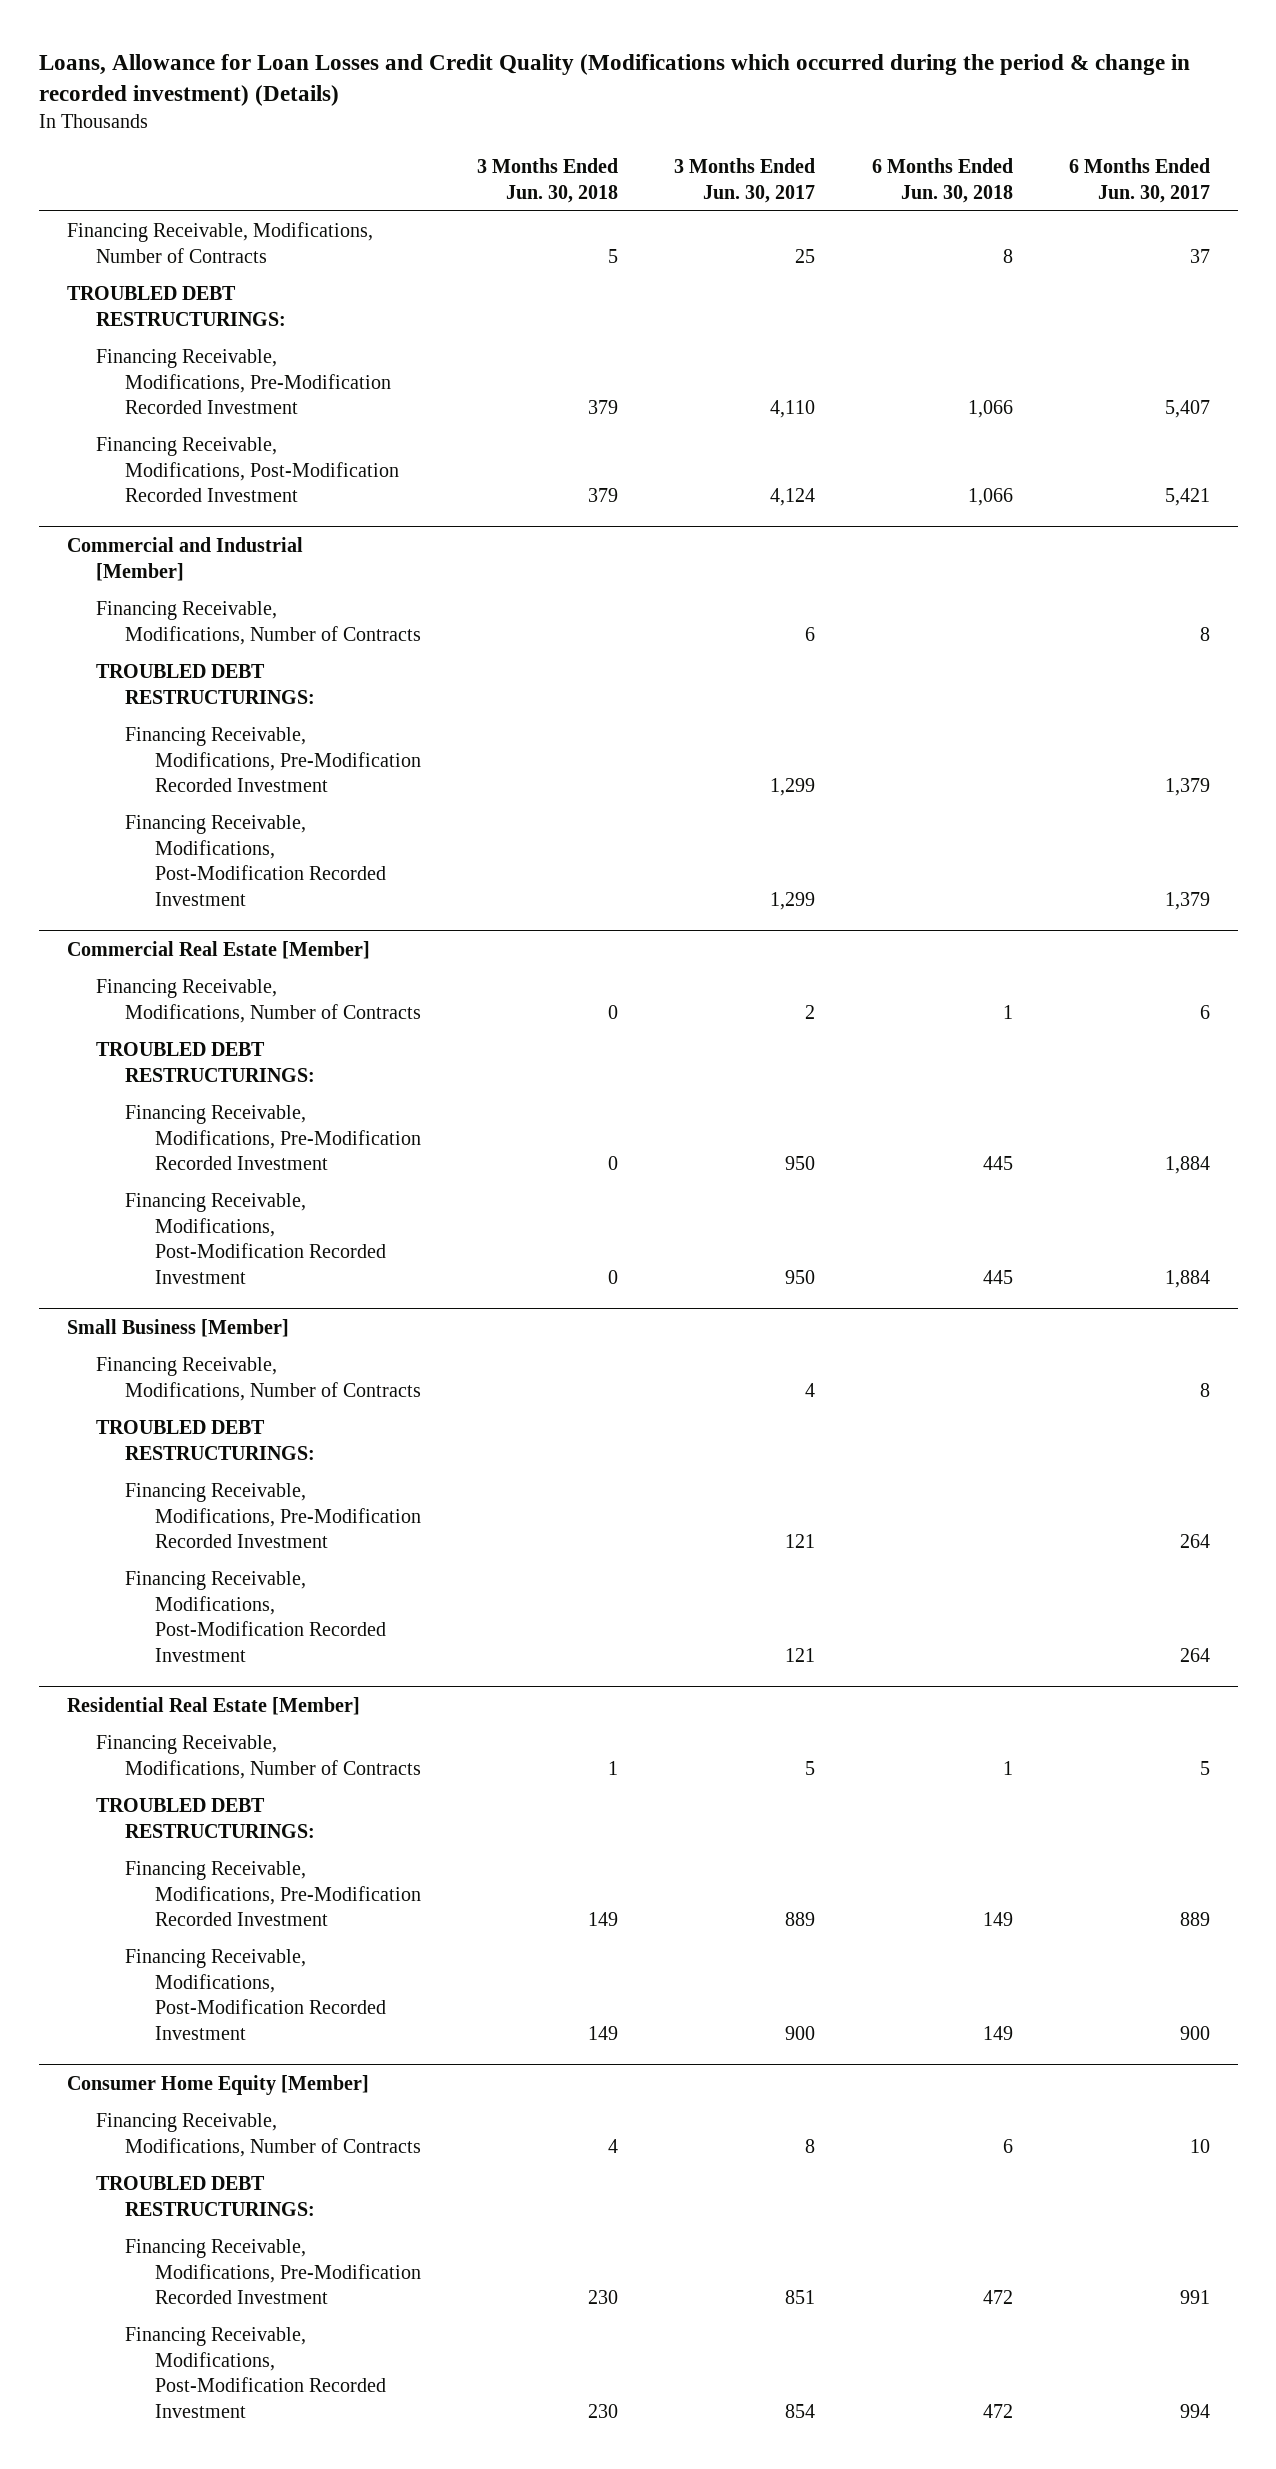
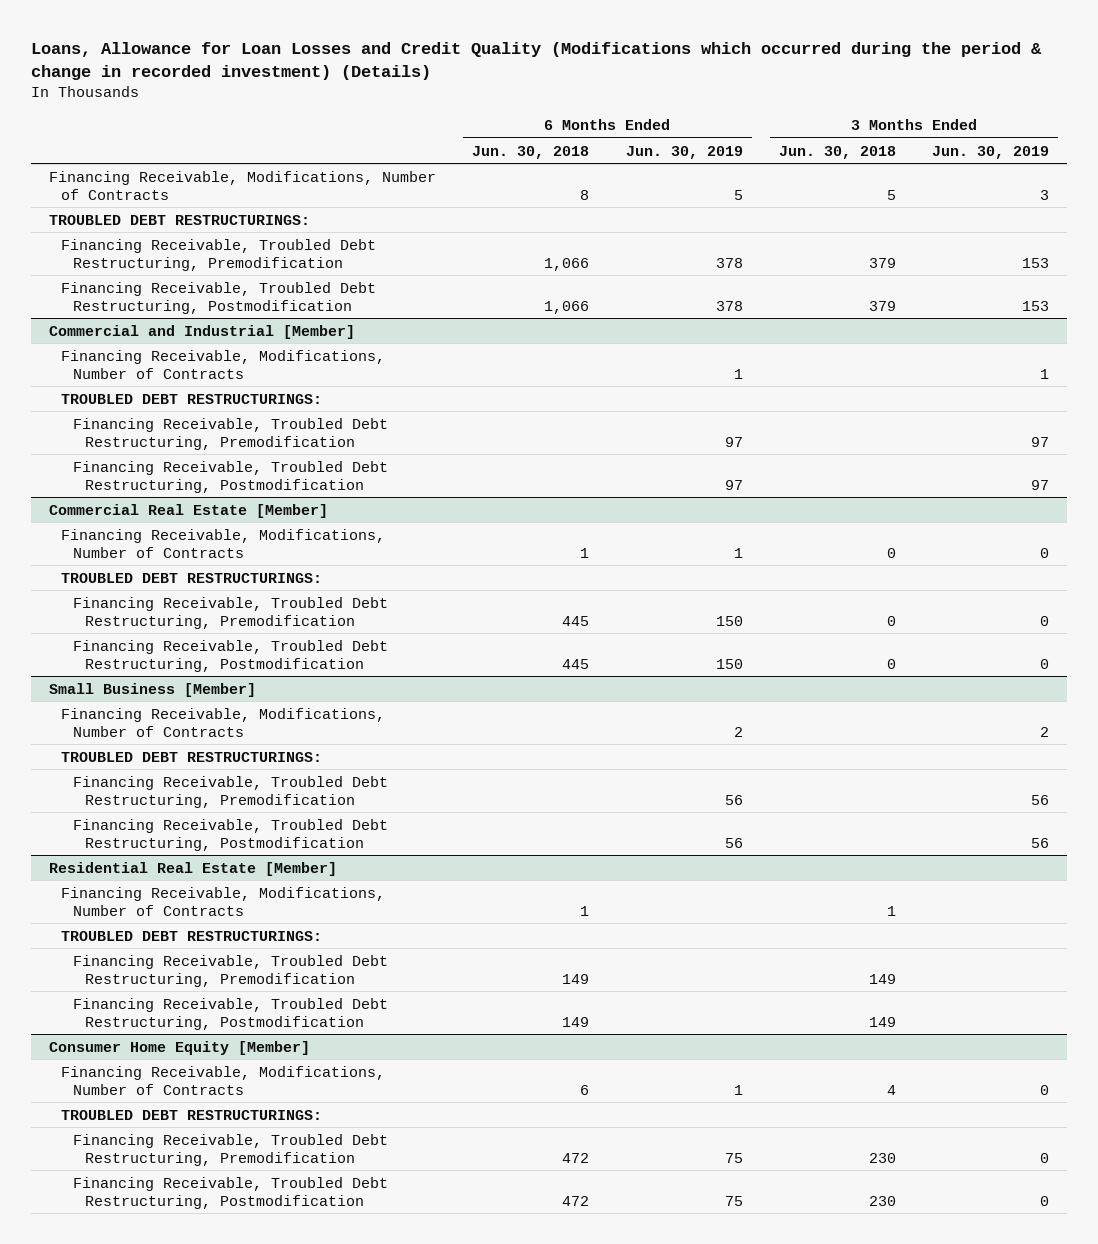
[674,157,816,203] 3 Months Ended Jun. 30, 2017 -> none
[1068,157,1210,203] 6 Months Ended Jun. 30, 2017 -> none
none -> [625,145,743,159] Jun. 30, 2019
none -> [932,145,1050,159] Jun. 30, 2019
[96,349,392,415] Financing Receivable, Modifications, Pre-Modification Recorded Investment -> [61,238,377,271] Financing Receivable, Troubled Debt Restructuring, Premodification
[96,437,400,503] Financing Receivable, Modifications, Post-Modification Recorded Investment -> [61,281,377,314] Financing Receivable, Troubled Debt Restructuring, Postmodification
[125,727,421,793] Financing Receivable, Modifications, Pre-Modification Recorded Investment -> [73,417,389,450] Financing Receivable, Troubled Debt Restructuring, Premodification
[125,815,386,906] Financing Receivable, Modifications, Post-Modification Recorded Investment -> [73,460,389,493] Financing Receivable, Troubled Debt Restructuring, Postmodification
[125,1105,421,1171] Financing Receivable, Modifications, Pre-Modification Recorded Investment -> [73,596,389,629] Financing Receivable, Troubled Debt Restructuring, Premodification
[125,1193,386,1284] Financing Receivable, Modifications, Post-Modification Recorded Investment -> [73,639,389,672] Financing Receivable, Troubled Debt Restructuring, Postmodification
[125,1483,421,1549] Financing Receivable, Modifications, Pre-Modification Recorded Investment -> [73,775,389,808] Financing Receivable, Troubled Debt Restructuring, Premodification
[125,1571,386,1662] Financing Receivable, Modifications, Post-Modification Recorded Investment -> [73,818,389,851] Financing Receivable, Troubled Debt Restructuring, Postmodification
[125,1861,421,1927] Financing Receivable, Modifications, Pre-Modification Recorded Investment -> [73,954,389,987] Financing Receivable, Troubled Debt Restructuring, Premodification
[125,1949,386,2040] Financing Receivable, Modifications, Post-Modification Recorded Investment -> [73,997,389,1030] Financing Receivable, Troubled Debt Restructuring, Postmodification
[125,2239,421,2305] Financing Receivable, Modifications, Pre-Modification Recorded Investment -> [73,1133,389,1166] Financing Receivable, Troubled Debt Restructuring, Premodification
[125,2327,386,2418] Financing Receivable, Modifications, Post-Modification Recorded Investment -> [73,1176,389,1209] Financing Receivable, Troubled Debt Restructuring, Postmodification

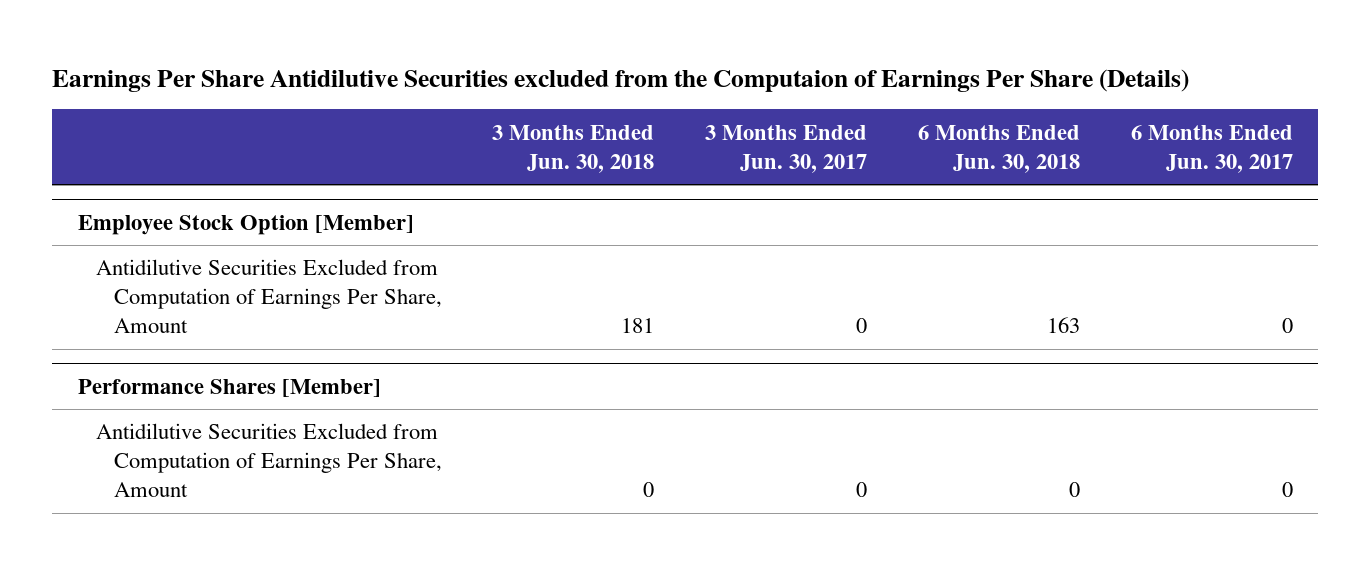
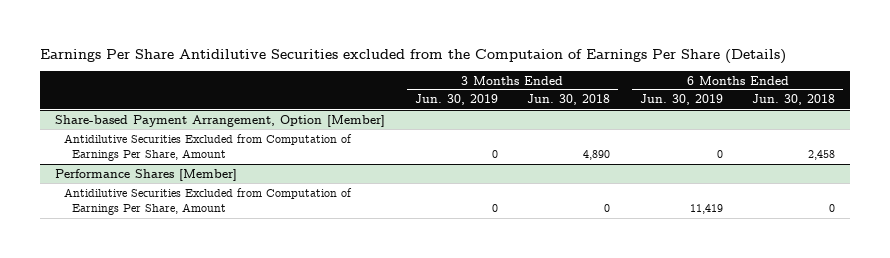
[705,124,868,173] 3 Months Ended Jun. 30, 2017 -> none
[1130,124,1293,173] 6 Months Ended Jun. 30, 2017 -> none
none -> [414,94,498,106] Jun. 30, 2019
none -> [639,94,723,106] Jun. 30, 2019
[77,214,414,235] Employee Stock Option [Member] -> [54,114,385,127] Share-based Payment Arrangement, Option [Member]
[621,318,655,334] 181 -> [583,150,611,161] 4,890
[1047,317,1081,334] 163 -> [808,150,836,161] 2,458

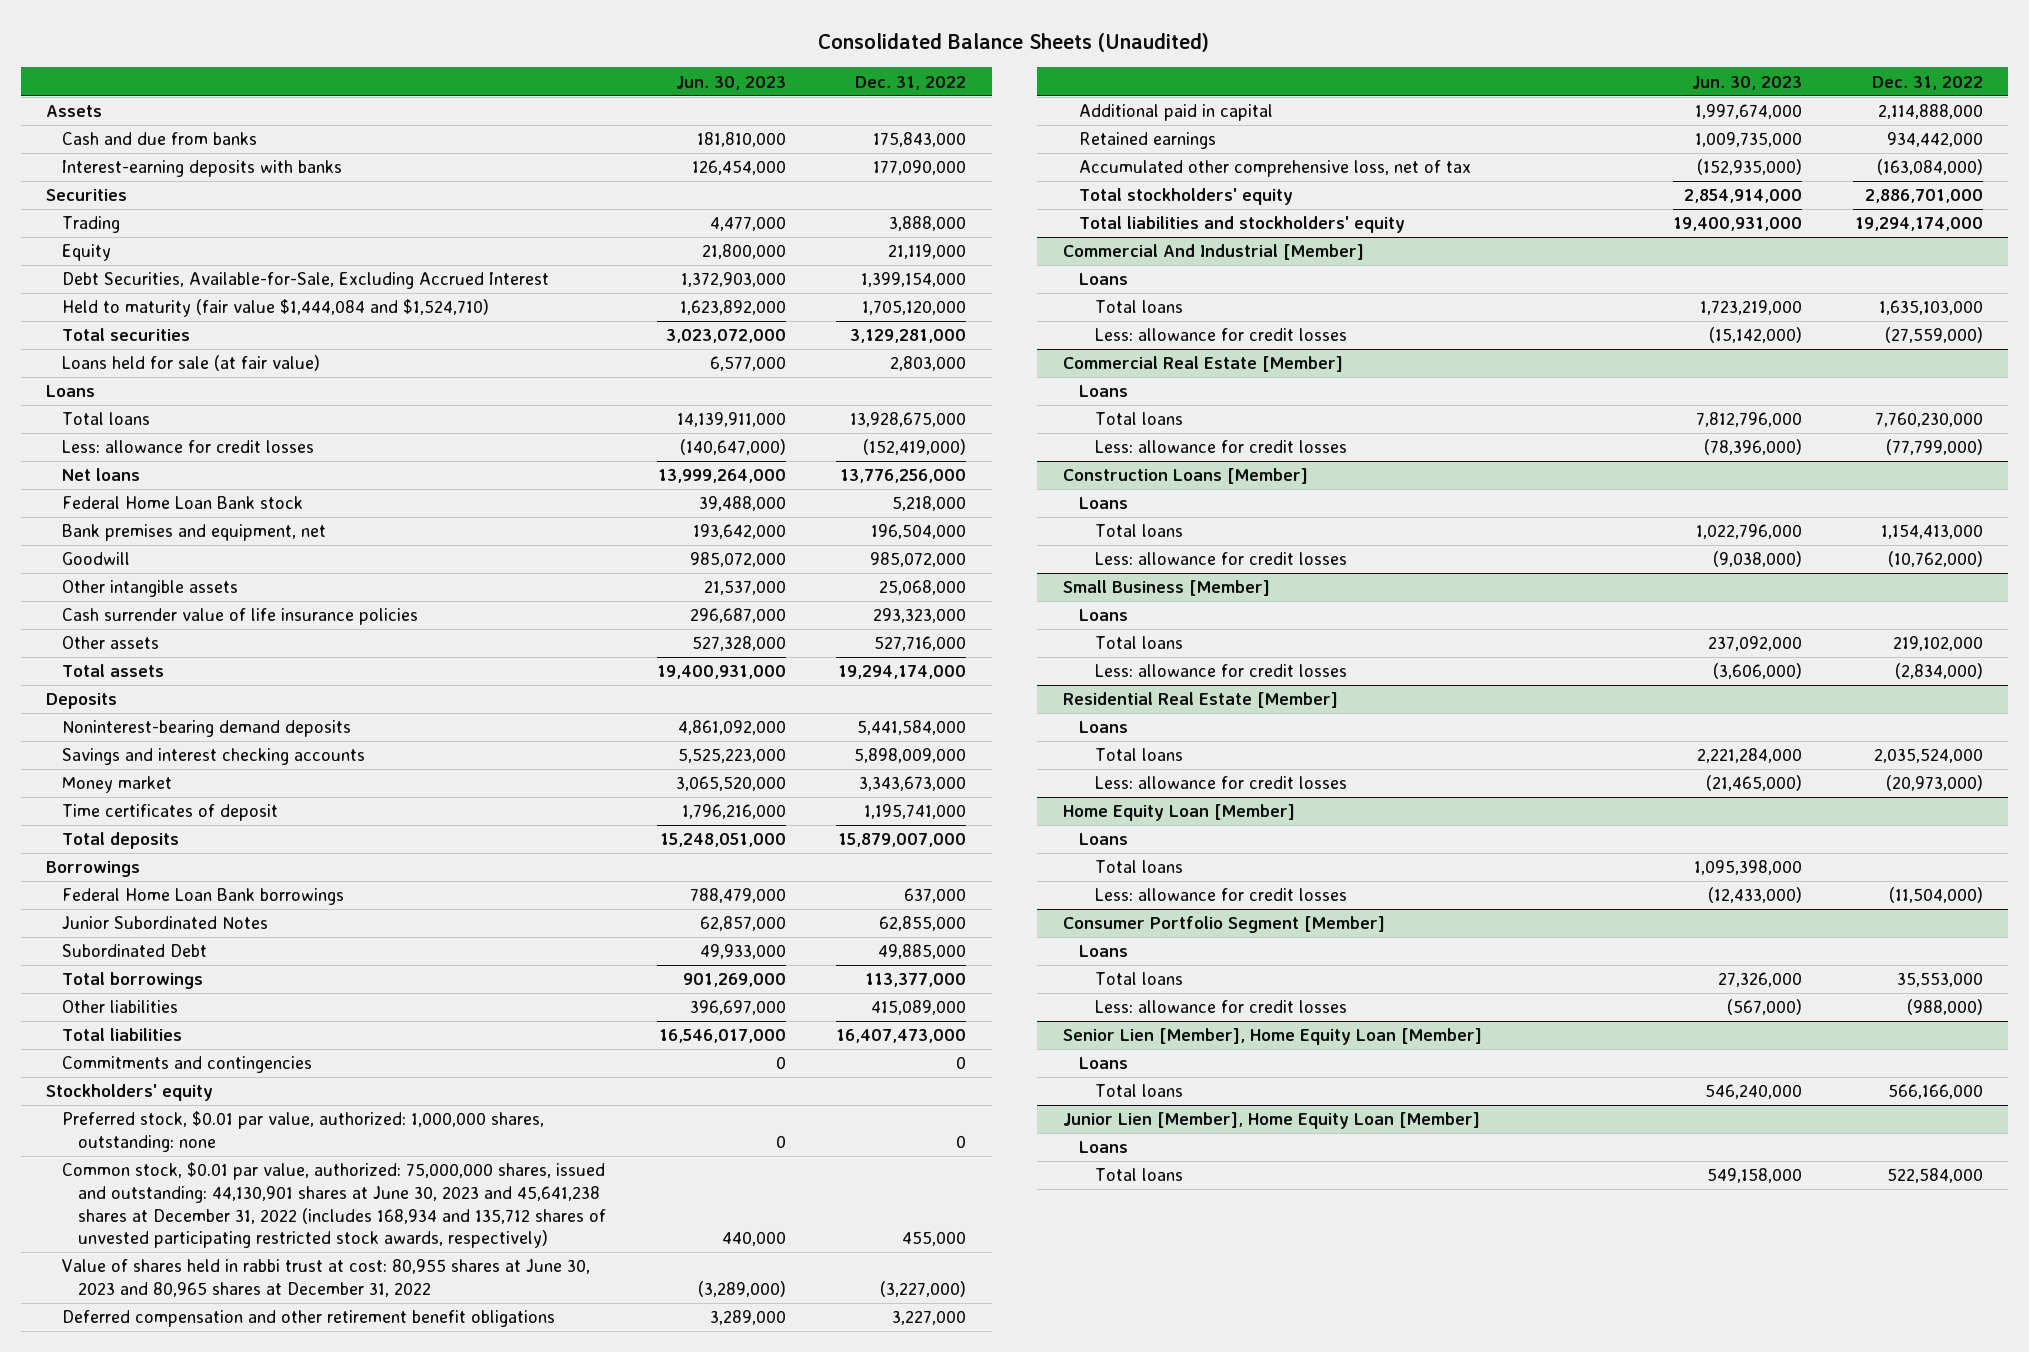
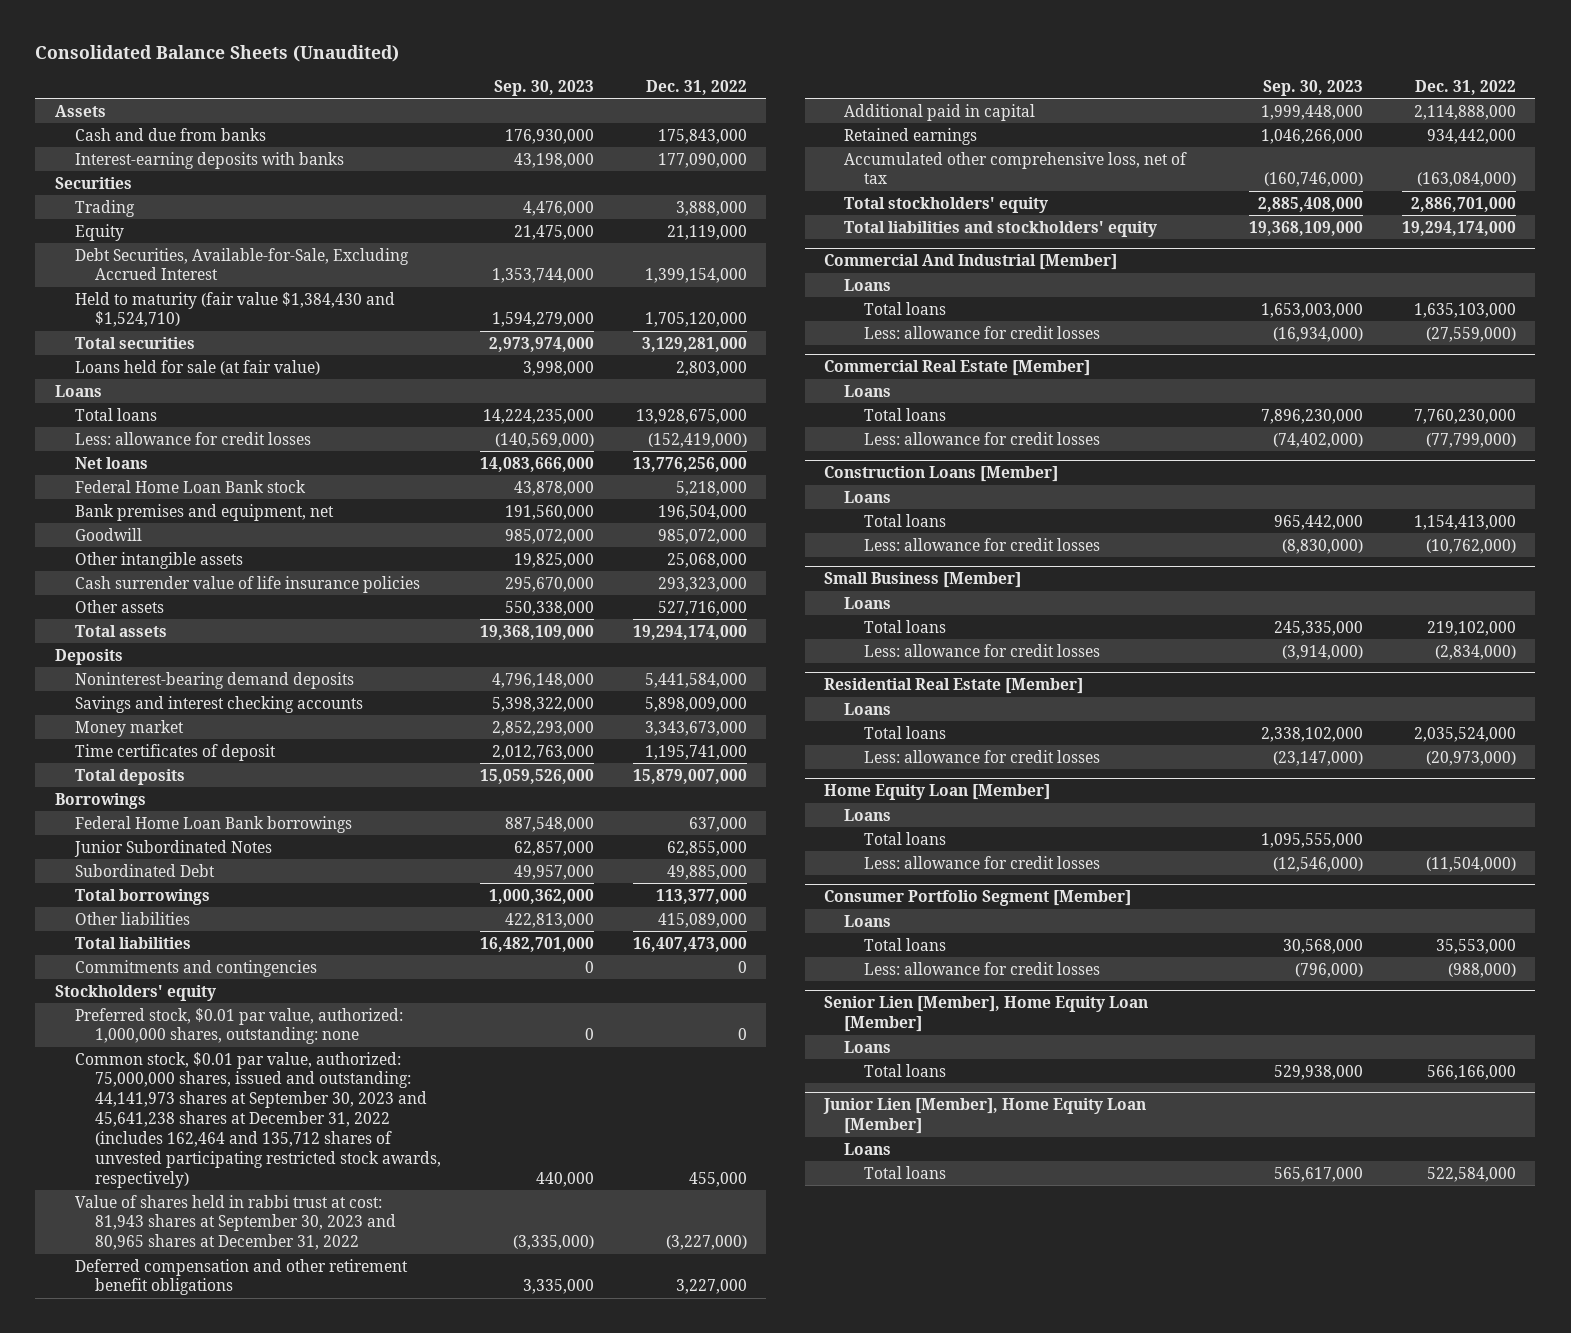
[675,75,786,90] Jun. 30, 2023 -> none
none -> [493,80,594,97] Sep. 30, 2023
[61,299,489,318] Held to maturity (fair value $1,444,084 and $1,524,710) -> [74,291,395,328] Held to maturity (fair value $1,384,430 and $1,524,710)
[61,1162,607,1249] Common stock, $0.01 par value, authorized: 75,000,000 shares, issued and outstanding: 44,130,901 shares at June 30, 2023 and 45,641,238 shares at December 31, 2022 (includes 168,934 and 135,712 shares of unvested participating restricted stock awards, respectively) -> [74,1051,442,1188] Common stock, $0.01 par value, authorized: 75,000,000 shares, issued and outstanding: 44,141,973 shares at September 30, 2023 and 45,641,238 shares at December 31, 2022 (includes 162,464 and 135,712 shares of unvested participating restricted stock awards, respectively)
[61,1259,590,1297] Value of shares held in rabbi trust at cost: 80,955 shares at June 30, 2023 and 80,965 shares at December 31, 2022 -> [74,1194,397,1251] Value of shares held in rabbi trust at cost: 81,943 shares at September 30, 2023 and 80,965 shares at December 31, 2022

